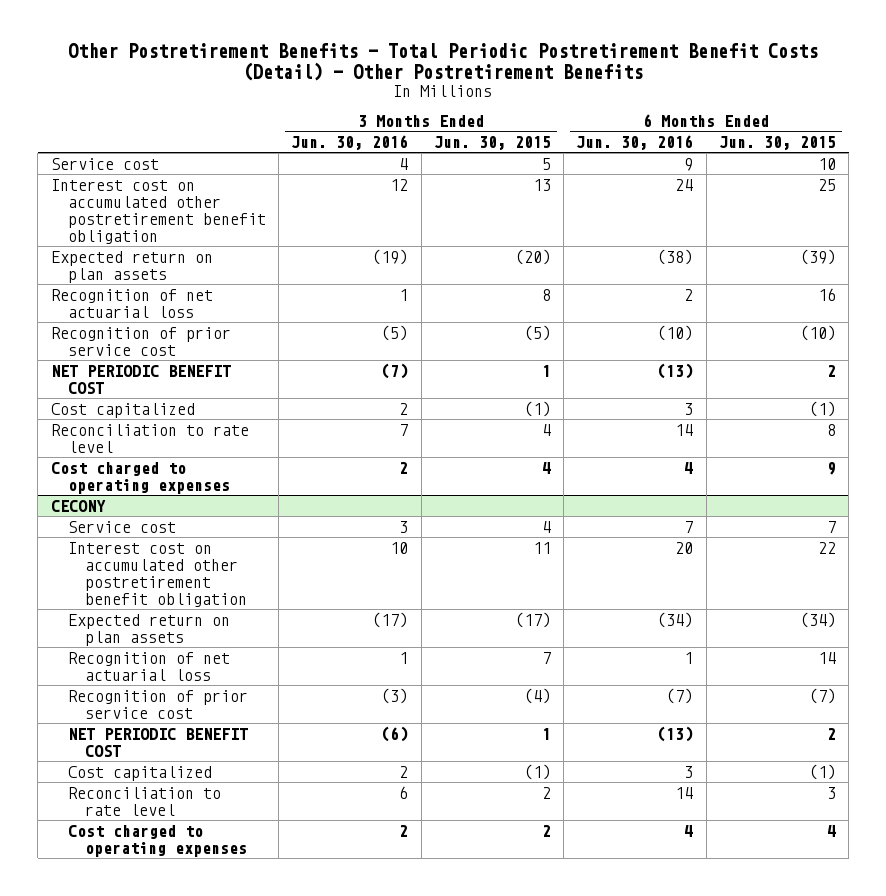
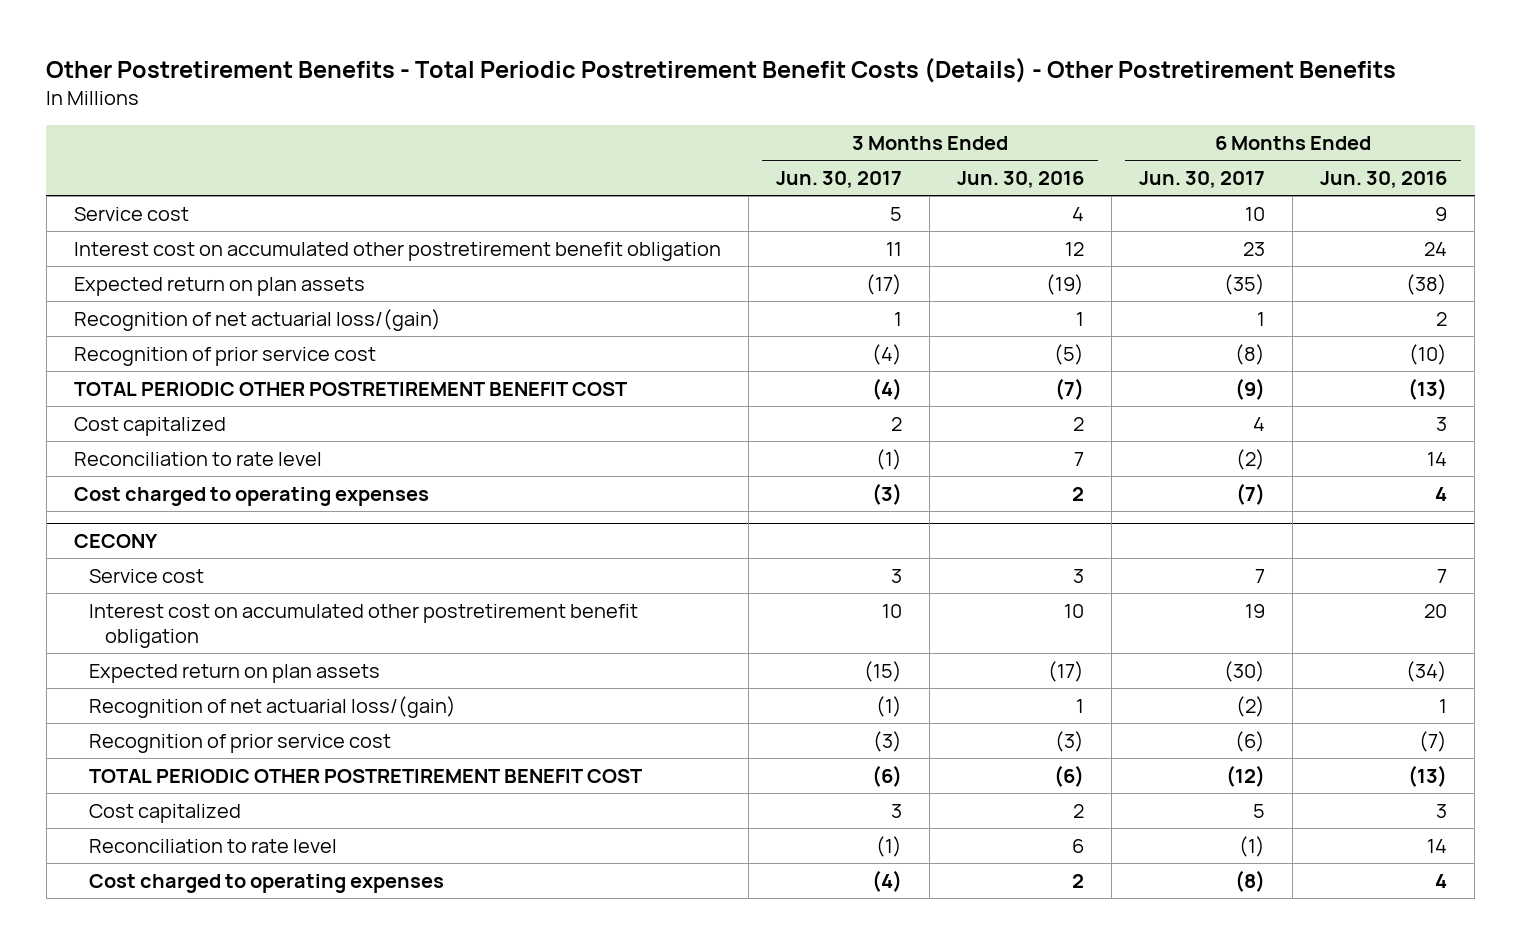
[68,43,819,81] Other Postretirement Benefits - Total Periodic Postretirement Benefit Costs (Detail) - Other Postretirement Benefits -> [46,57,1397,83] Other Postretirement Benefits - Total Periodic Postretirement Benefit Costs (Details) - Other Postretirement Benefits
[433,135,551,150] Jun. 30, 2015 -> none
[718,135,836,150] Jun. 30, 2015 -> none
none -> [775,170,902,188] Jun. 30, 2017
none -> [1139,170,1266,188] Jun. 30, 2017
[50,288,213,318] Recognition of net actuarial loss -> [73,308,441,331] Recognition of net actuarial loss/(gain)
[50,364,231,394] NET PERIODIC BENEFIT COST -> [73,381,627,396] TOTAL PERIODIC OTHER POSTRETIREMENT BENEFIT COST
[67,651,230,681] Recognition of net actuarial loss -> [89,695,457,718] Recognition of net actuarial loss/(gain)
[67,727,248,757] NET PERIODIC BENEFIT COST -> [89,768,643,783] TOTAL PERIODIC OTHER POSTRETIREMENT BENEFIT COST

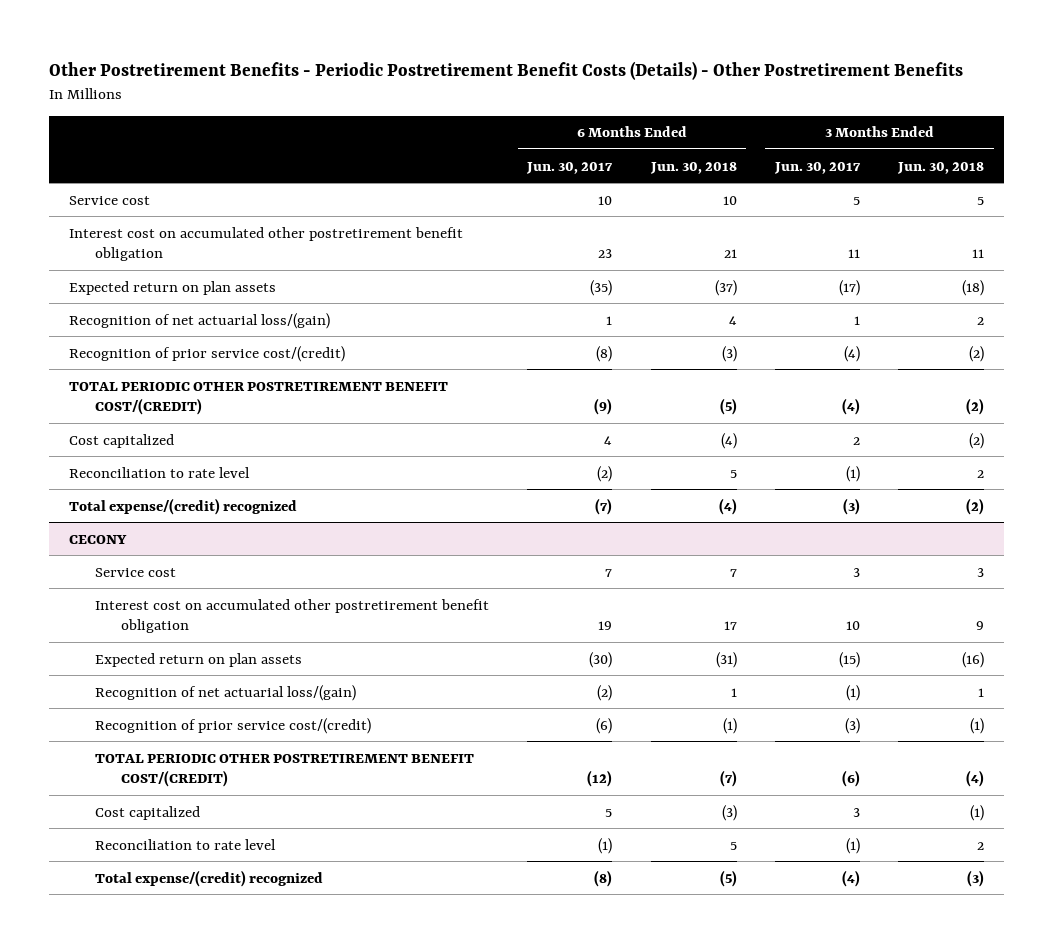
[46,57,1397,83] Other Postretirement Benefits - Total Periodic Postretirement Benefit Costs (Details) - Other Postretirement Benefits -> [49,60,964,80] Other Postretirement Benefits - Periodic Postretirement Benefit Costs (Details) - Other Postretirement Benefits
[957,170,1085,188] Jun. 30, 2016 -> none
[1320,170,1448,188] Jun. 30, 2016 -> none
none -> [649,161,737,174] Jun. 30, 2018
none -> [897,161,985,174] Jun. 30, 2018
[73,346,376,366] Recognition of prior service cost -> [68,345,345,362] Recognition of prior service cost/(credit)
[73,381,627,396] TOTAL PERIODIC OTHER POSTRETIREMENT BENEFIT COST -> [68,381,448,416] TOTAL PERIODIC OTHER POSTRETIREMENT BENEFIT COST/(CREDIT)
[73,486,429,506] Cost charged to operating expenses -> [68,497,297,515] Total expense/(credit) recognized
[89,733,392,753] Recognition of prior service cost -> [94,717,371,734] Recognition of prior service cost/(credit)
[89,768,643,783] TOTAL PERIODIC OTHER POSTRETIREMENT BENEFIT COST -> [94,753,474,788] TOTAL PERIODIC OTHER POSTRETIREMENT BENEFIT COST/(CREDIT)
[89,873,445,893] Cost charged to operating expenses -> [94,869,323,887] Total expense/(credit) recognized

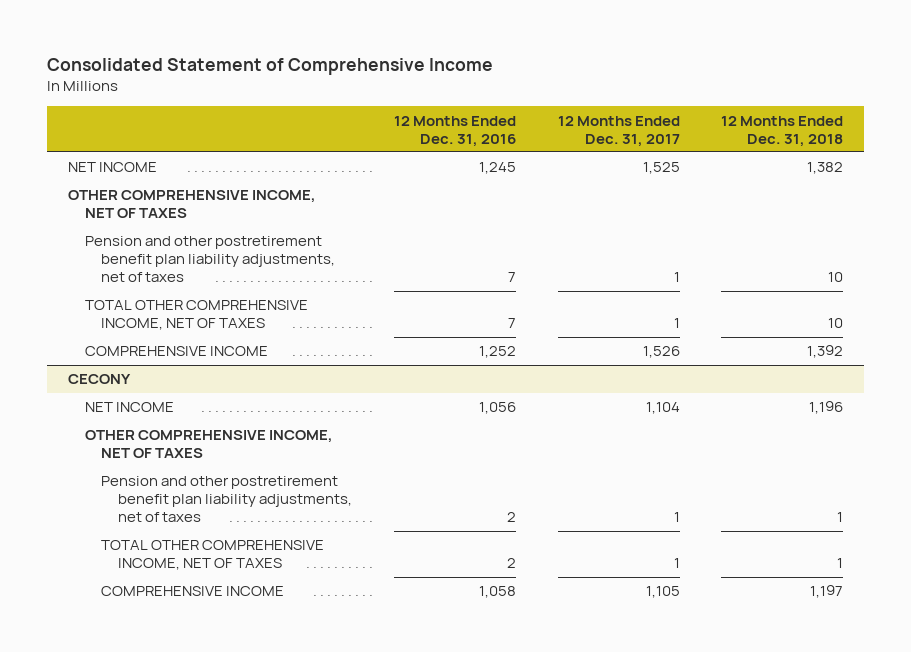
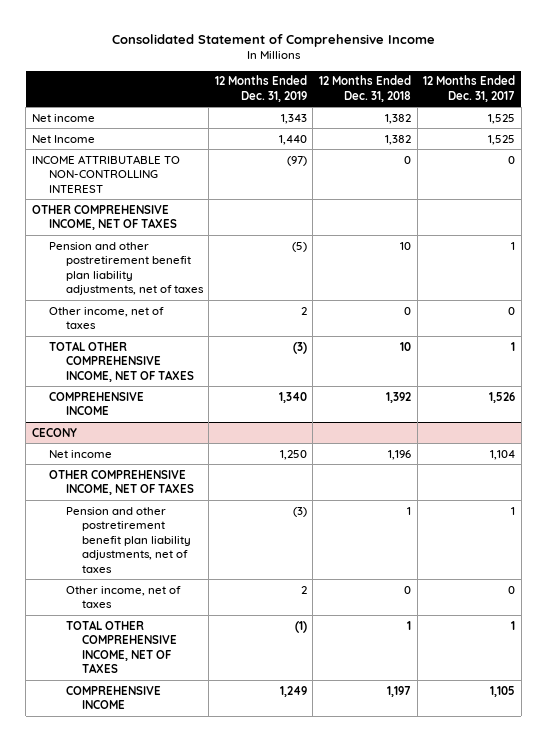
[393,115,516,147] 12 Months Ended Dec. 31, 2016 -> none
none -> [214,75,307,102] 12 Months Ended Dec. 31, 2019
[68,162,158,173] NET INCOME -> [32,113,96,122] Net income
none -> [32,134,96,143] Net Income
none -> [32,154,181,193] INCOME ATTRIBUTABLE TO NON-CONTROLLING INTEREST
none -> [48,306,164,330] Other income, net of taxes
[84,402,174,413] NET INCOME -> [48,449,112,458] Net income
none -> [65,585,181,609] Other income, net of taxes

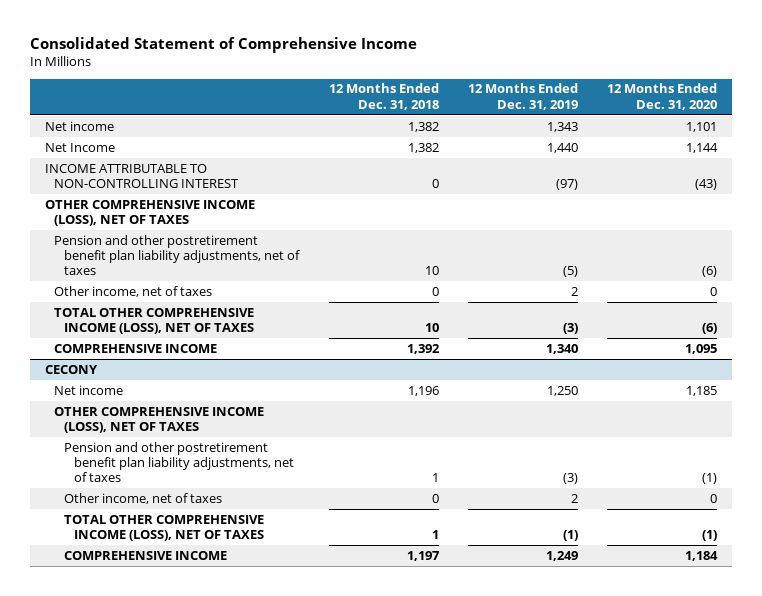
[423,75,516,102] 12 Months Ended Dec. 31, 2017 -> none
none -> [607,83,718,110] 12 Months Ended Dec. 31, 2020
[32,204,177,231] OTHER COMPREHENSIVE INCOME, NET OF TAXES -> [44,199,255,227] OTHER COMPREHENSIVE INCOME (LOSS), NET OF TAXES
[48,340,194,382] TOTAL OTHER COMPREHENSIVE INCOME, NET OF TAXES -> [54,307,255,335] TOTAL OTHER COMPREHENSIVE INCOME (LOSS), NET OF TAXES
[48,469,194,496] OTHER COMPREHENSIVE INCOME, NET OF TAXES -> [54,406,265,434] OTHER COMPREHENSIVE INCOME (LOSS), NET OF TAXES
[65,619,178,674] TOTAL OTHER COMPREHENSIVE INCOME, NET OF TAXES -> [64,514,265,542] TOTAL OTHER COMPREHENSIVE INCOME (LOSS), NET OF TAXES

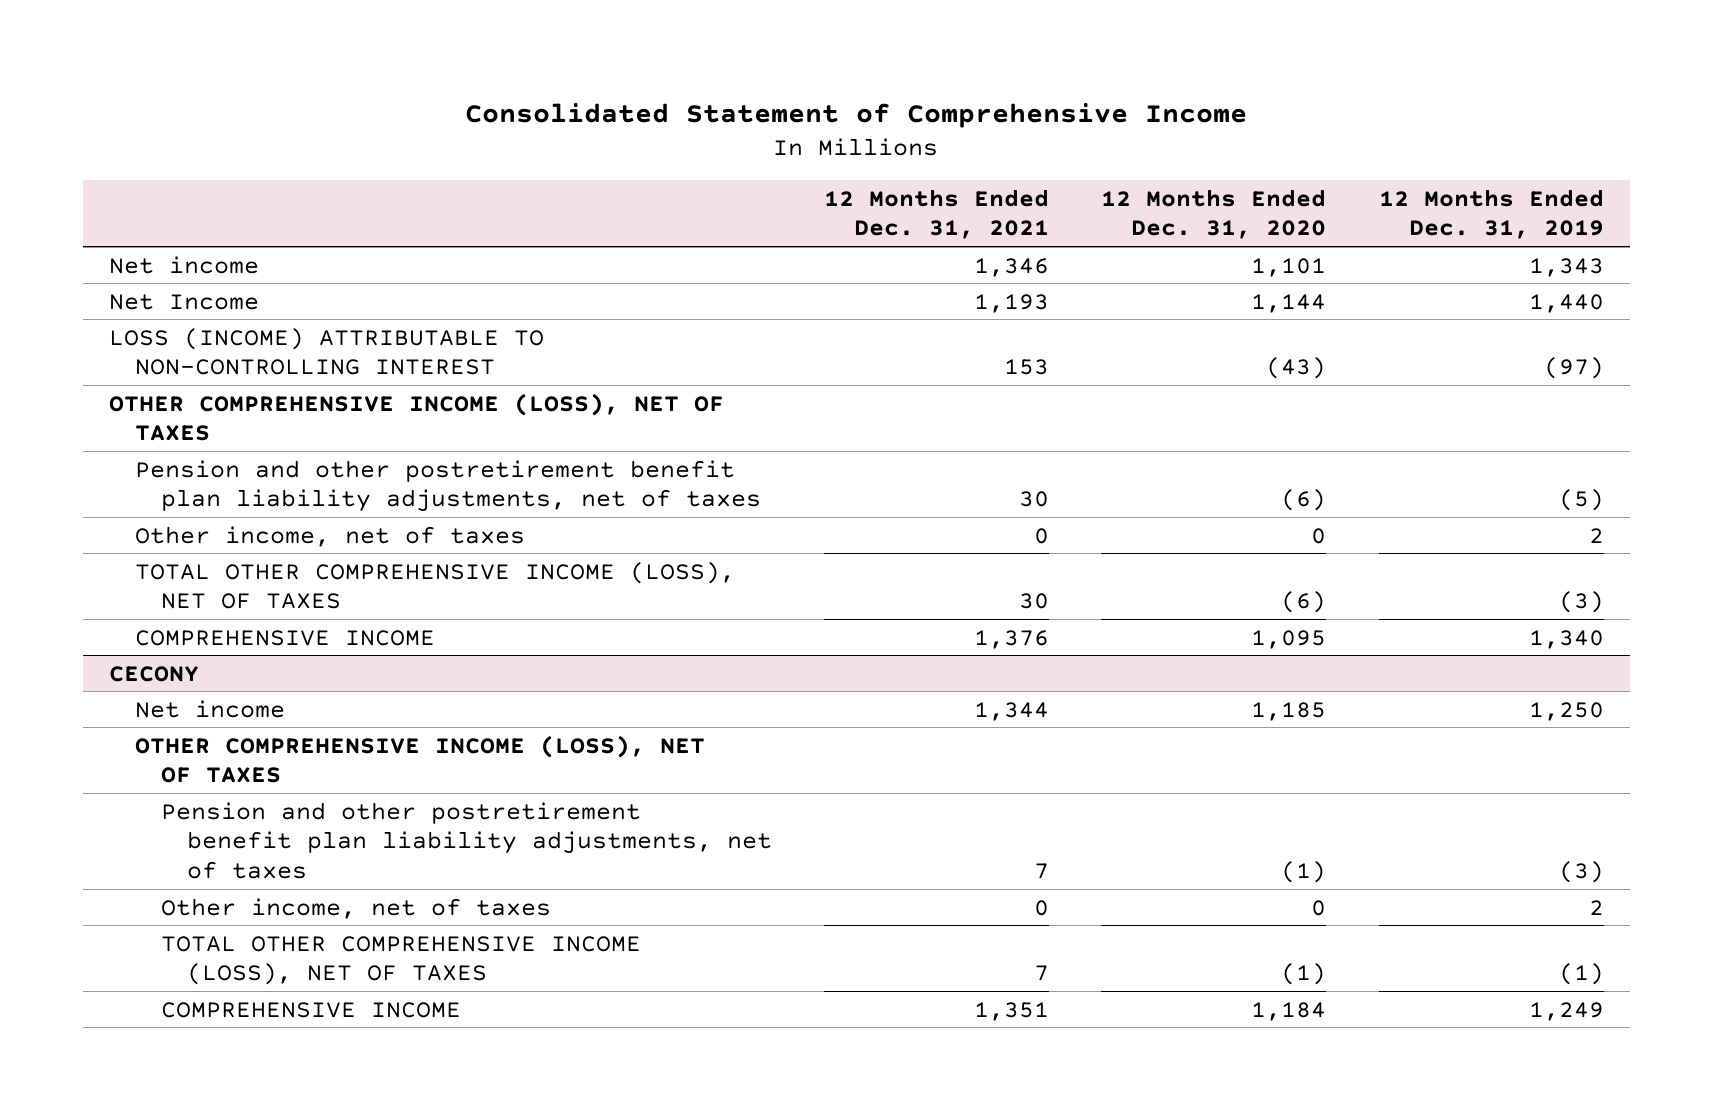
[328,83,439,110] 12 Months Ended Dec. 31, 2018 -> none
none -> [824,188,1050,240] 12 Months Ended Dec. 31, 2021
[44,163,240,189] INCOME ATTRIBUTABLE TO NON-CONTROLLING INTEREST -> [109,327,545,376] LOSS (INCOME) ATTRIBUTABLE TO NON-CONTROLLING INTEREST

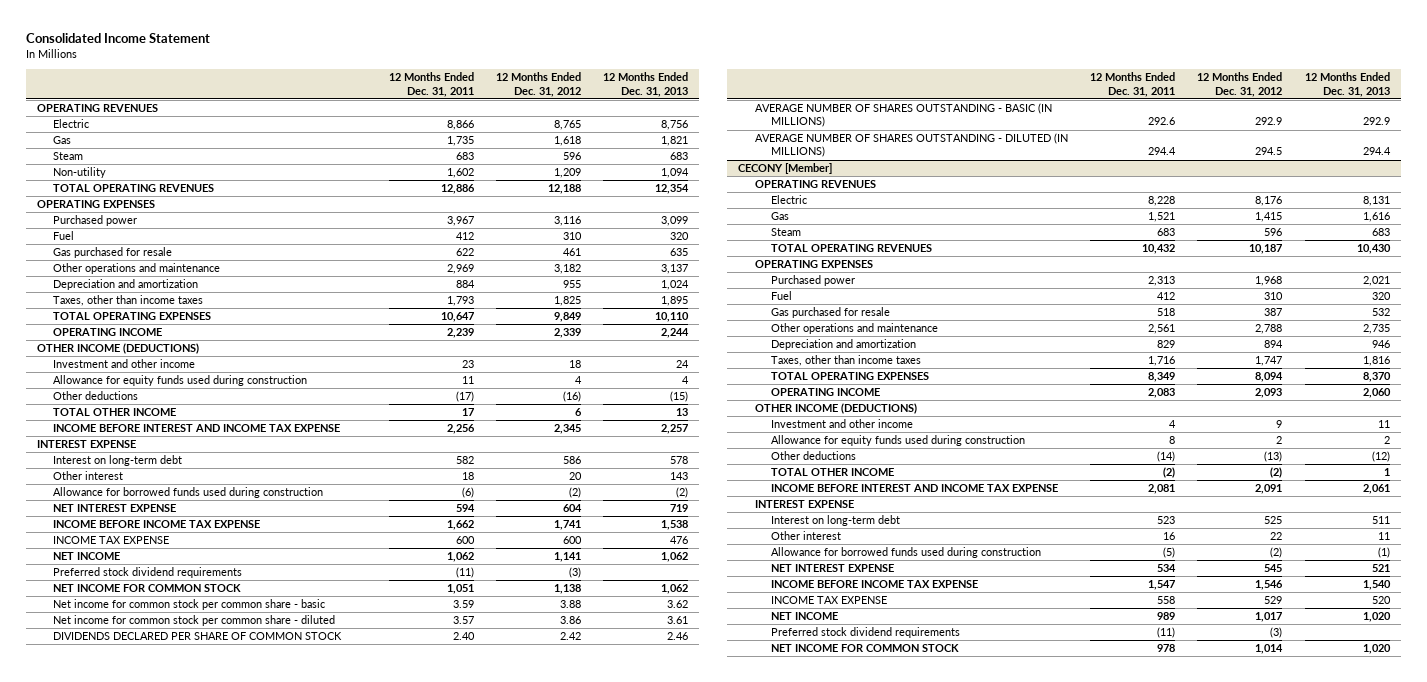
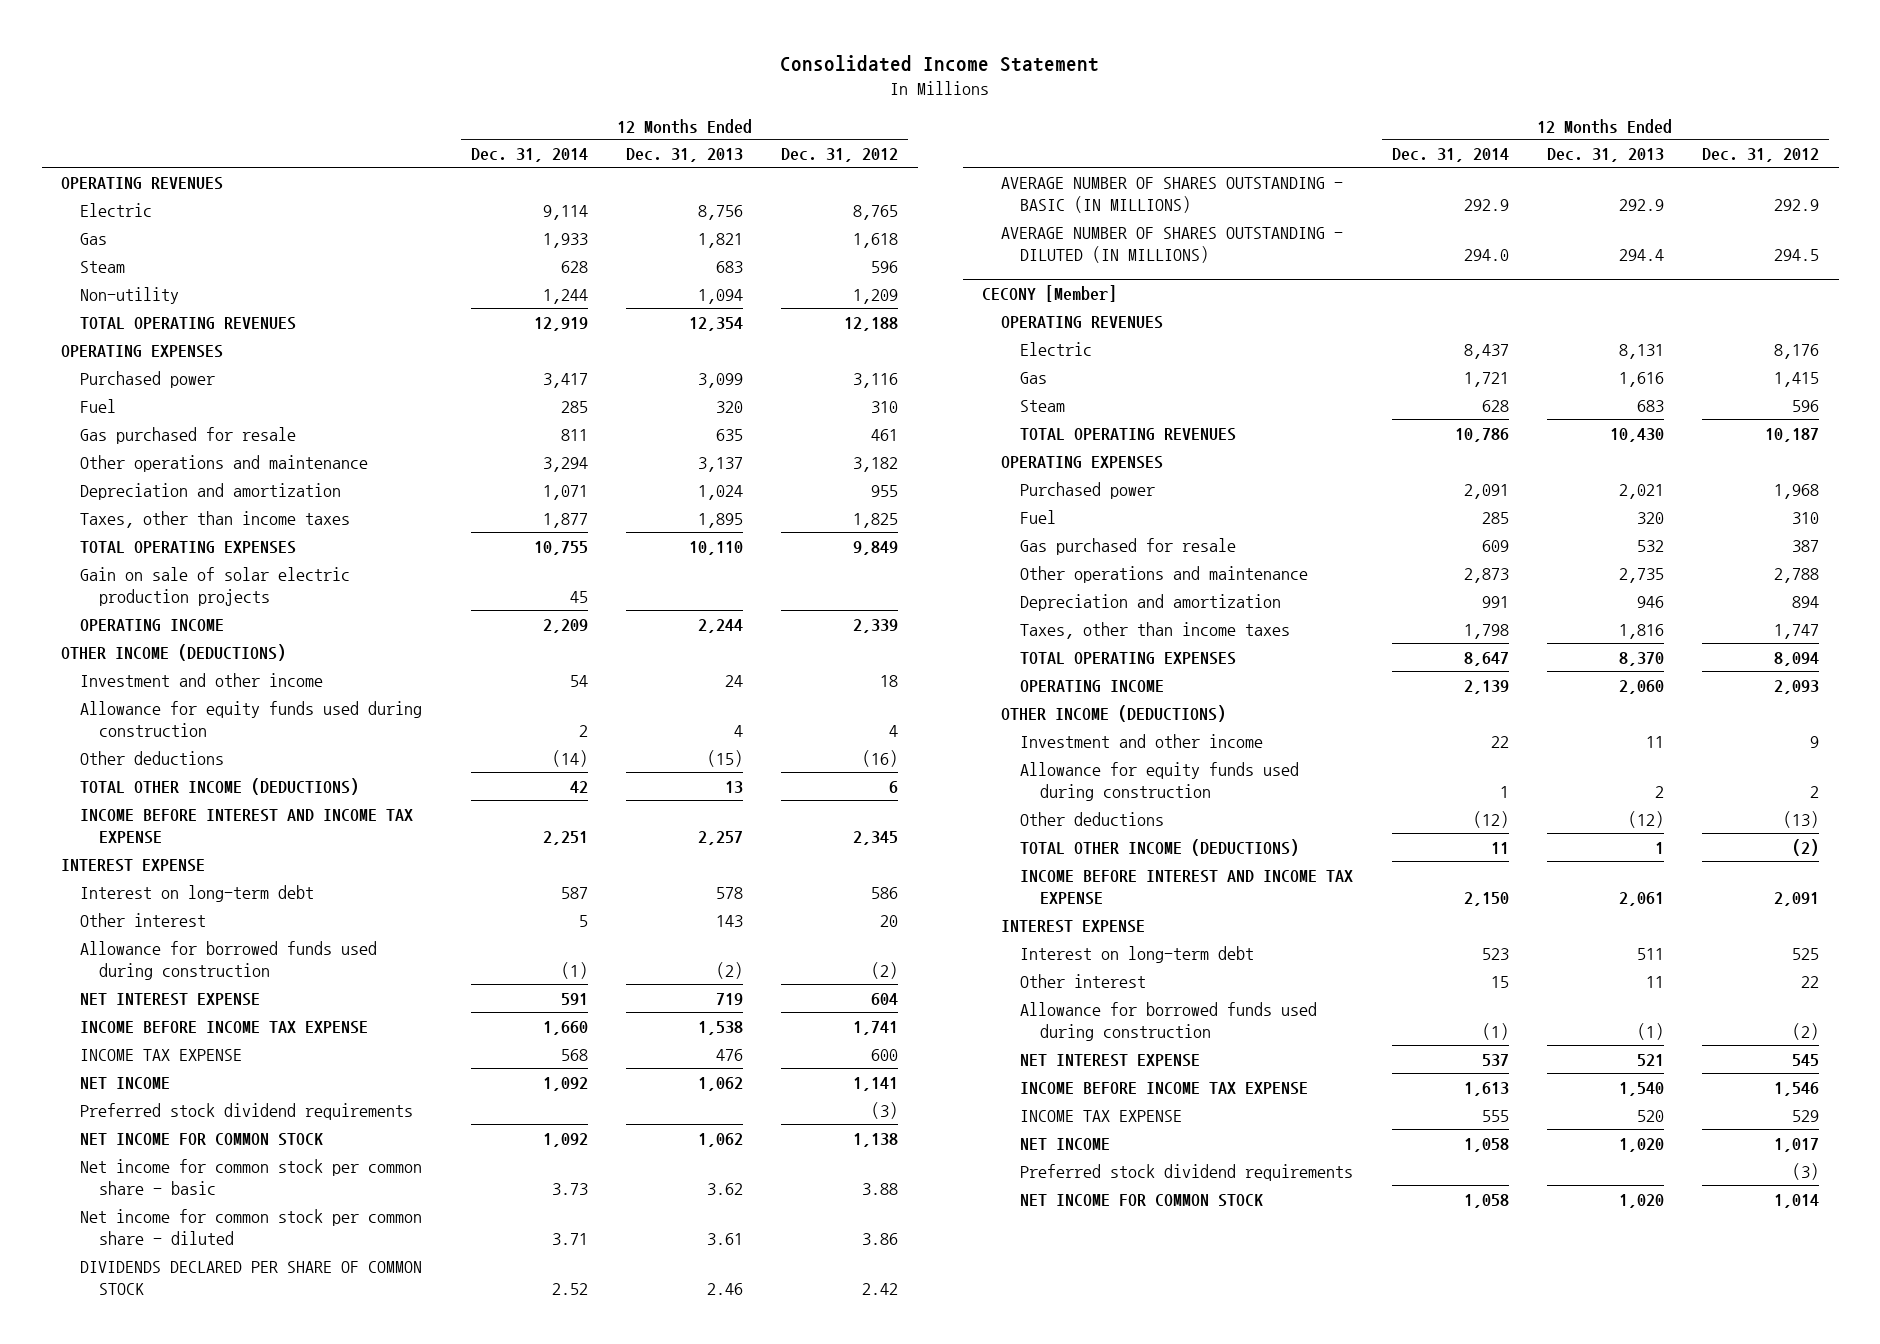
[388,72,474,97] 12 Months Ended Dec. 31, 2011 -> none
none -> [470,148,588,163] Dec. 31, 2014
none -> [80,566,351,607] Gain on sale of solar electric production projects
[53,408,177,417] TOTAL OTHER INCOME -> [80,777,360,795] TOTAL OTHER INCOME (DEDUCTIONS)
[771,468,895,477] TOTAL OTHER INCOME -> [1020,838,1300,856] TOTAL OTHER INCOME (DEDUCTIONS)

